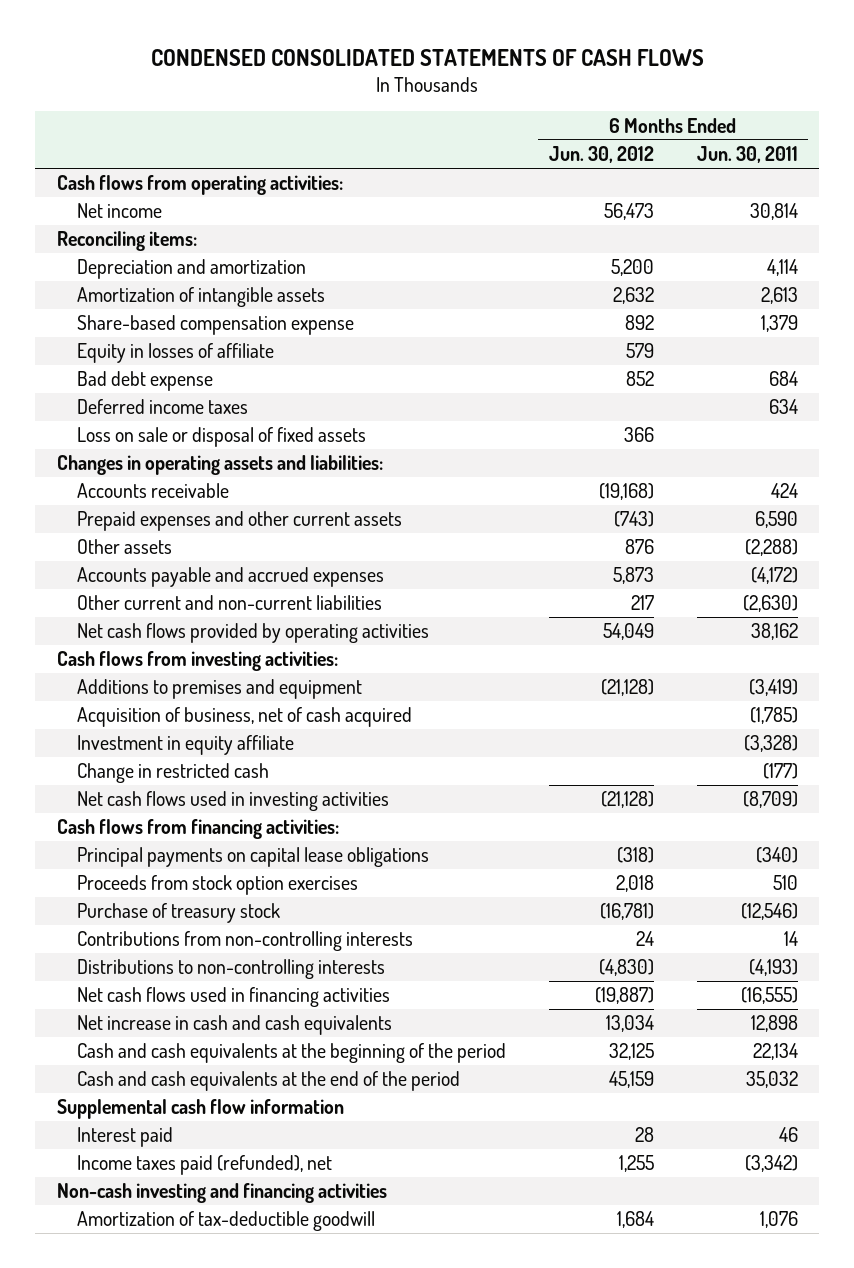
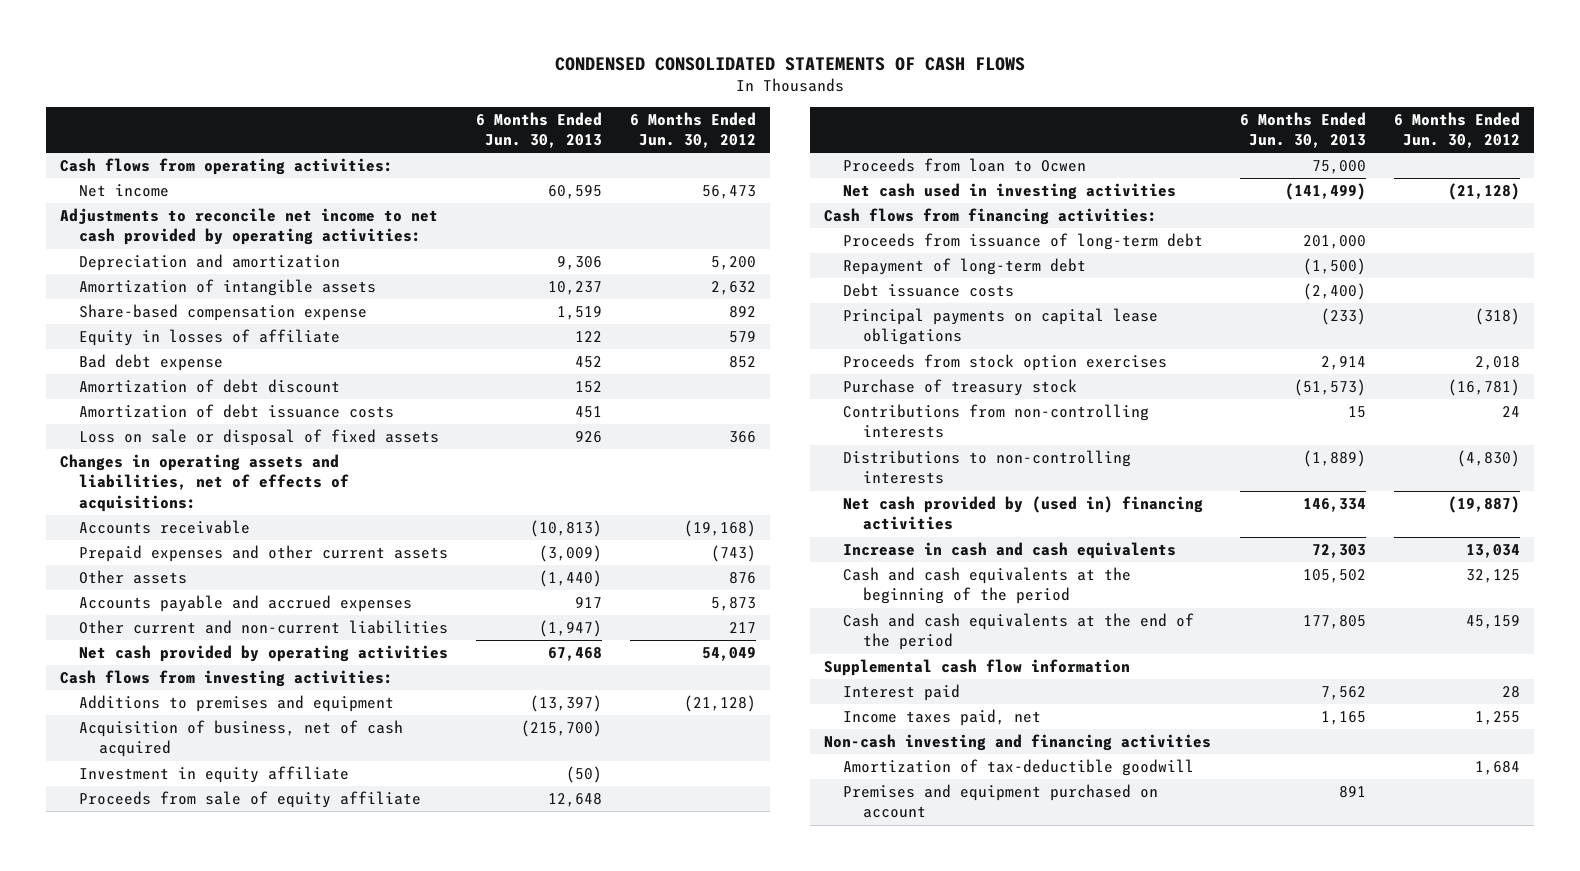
[696,146,798,164] Jun. 30, 2011 -> none
none -> [476,111,603,149] 6 Months Ended Jun. 30, 2013
[56,231,197,252] Reconciling items: -> [59,208,438,246] Adjustments to reconcile net income to net cash provided by operating activities:
[77,399,249,415] Deferred income taxes -> none
none -> [79,379,341,394] Amortization of debt discount
none -> [79,404,395,419] Amortization of debt issuance costs
[56,455,383,476] Changes in operating assets and liabilities: -> [59,454,350,512] Changes in operating assets and liabilities, net of effects of acquisitions:
[77,623,430,644] Net cash flows provided by operating activities -> [79,645,449,663] Net cash provided by operating activities
[77,763,270,784] Change in restricted cash -> none
none -> [79,791,422,809] Proceeds from sale of equity affiliate
none -> [843,158,1087,173] Proceeds from loan to Ocwen
[77,791,390,812] Net cash flows used in investing activities -> [843,183,1177,201] Net cash used in investing activities
none -> [843,233,1204,251] Proceeds from issuance of long-term debt
none -> [843,258,1087,276] Repayment of long-term debt
none -> [843,283,1015,298] Debt issuance costs
[77,987,391,1008] Net cash flows used in financing activities -> [843,496,1204,531] Net cash provided by (used in) financing activities
[77,1015,393,1036] Net increase in cash and cash equivalents -> [843,542,1177,560] Increase in cash and cash equivalents
[77,1155,333,1176] Income taxes paid (refunded), net -> [843,709,1042,727] Income taxes paid, net
none -> [843,784,1159,819] Premises and equipment purchased on account

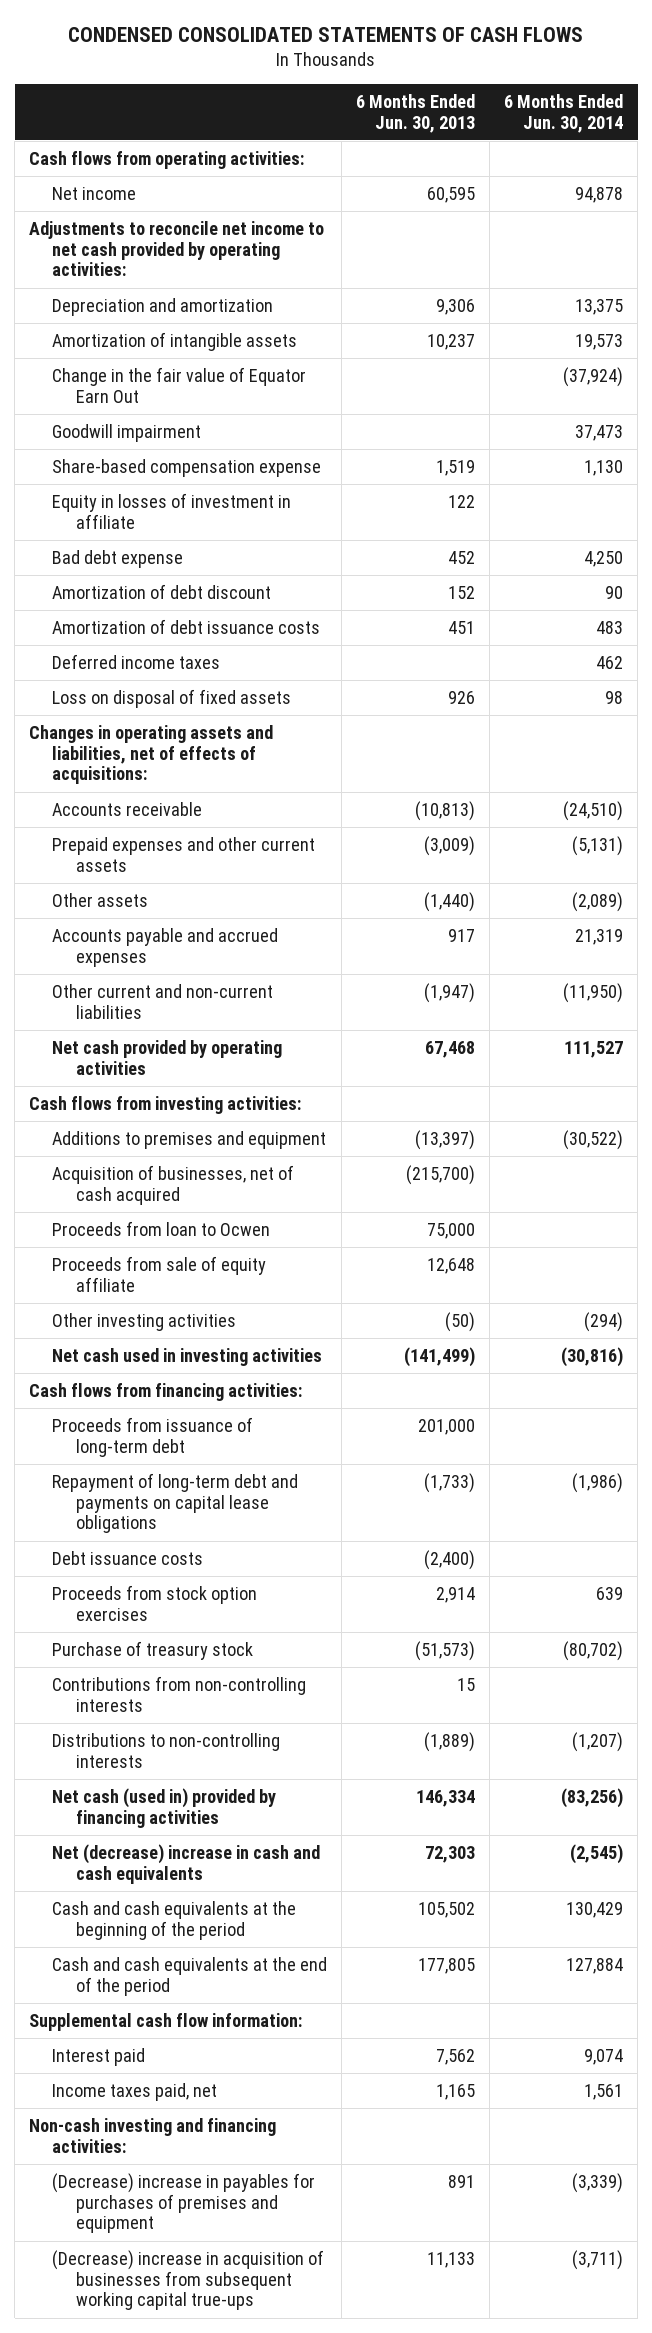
[630,111,757,149] 6 Months Ended Jun. 30, 2012 -> none
none -> [504,93,624,133] 6 Months Ended Jun. 30, 2014
none -> [52,366,307,403] Change in the fair value of Equator Earn Out
none -> [52,423,202,442] Goodwill impairment
[79,329,341,347] Equity in losses of affiliate -> [52,492,292,529] Equity in losses of investment in affiliate
none -> [52,653,221,669] Deferred income taxes
[79,429,440,447] Loss on sale or disposal of fixed assets -> [52,688,292,708] Loss on disposal of fixed assets
[79,766,350,784] Investment in equity affiliate -> none
[79,720,404,758] Acquisition of business, net of cash acquired -> [52,1164,295,1205] Acquisition of businesses, net of cash acquired
[79,791,422,809] Proceeds from sale of equity affiliate -> [52,1255,267,1292] Proceeds from sale of equity affiliate
none -> [52,1312,237,1331] Other investing activities
[843,258,1087,276] Repayment of long-term debt -> none
none -> [52,1472,299,1534] Repayment of long-term debt and payments on capital lease obligations
[843,308,1159,346] Principal payments on capital lease obligations -> none
[843,496,1204,531] Net cash provided by (used in) financing activities -> [52,1787,277,1828] Net cash (used in) provided by financing activities
[843,542,1177,560] Increase in cash and cash equivalents -> [52,1843,321,1884] Net (decrease) increase in cash and cash equivalents
[823,659,1130,677] Supplemental cash flow information -> [29,2012,303,2031] Supplemental cash flow information:
[843,759,1195,777] Amortization of tax-deductible goodwill -> none
[823,734,1211,752] Non-cash investing and financing activities -> [29,2117,277,2153] Non-cash investing and financing activities:
[843,784,1159,819] Premises and equipment purchased on account -> [52,2172,316,2234] (Decrease) increase in payables for purchases of premises and equipment
none -> [52,2249,325,2311] (Decrease) increase in acquisition of businesses from subsequent working capital true-ups

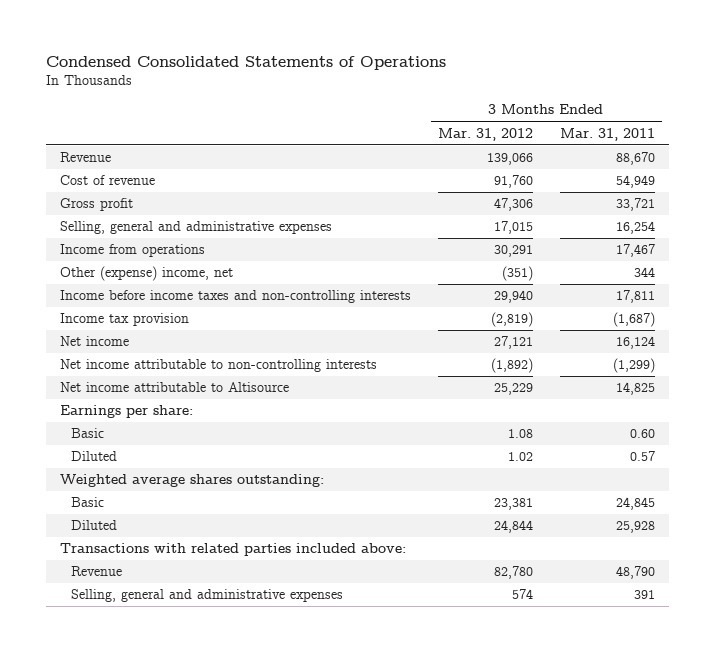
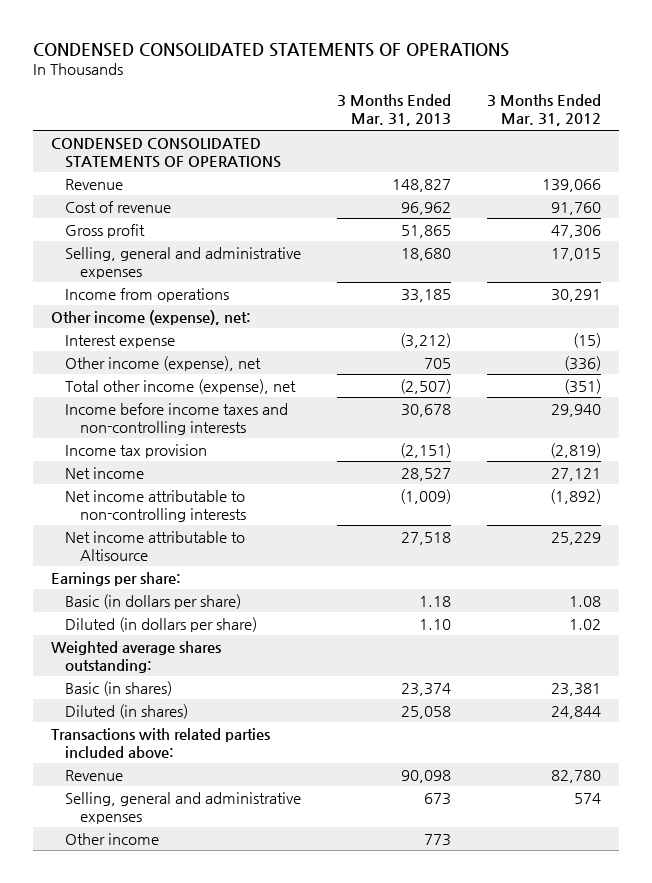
[46,55,447,70] Condensed Consolidated Statements of Operations -> [32,43,509,58] CONDENSED CONSOLIDATED STATEMENTS OF OPERATIONS
[560,127,656,141] Mar. 31, 2011 -> none
none -> [337,94,452,127] 3 Months Ended Mar. 31, 2013
none -> [50,137,282,168] CONDENSED CONSOLIDATED STATEMENTS OF OPERATIONS
none -> [50,309,251,325] Other income (expense), net:
none -> [65,334,176,348] Interest expense
none -> [65,355,262,371] Other income (expense), net
[59,266,233,282] Other (expense) income, net -> [65,378,297,394] Total other income (expense), net
[71,428,105,439] Basic -> [65,593,242,609] Basic (in dollars per share)
[71,451,118,462] Diluted -> [65,616,258,632] Diluted (in dollars per share)
[71,497,105,508] Basic -> [65,680,173,696] Basic (in shares)
[71,520,118,531] Diluted -> [65,703,189,719] Diluted (in shares)
none -> [65,832,160,845] Other income

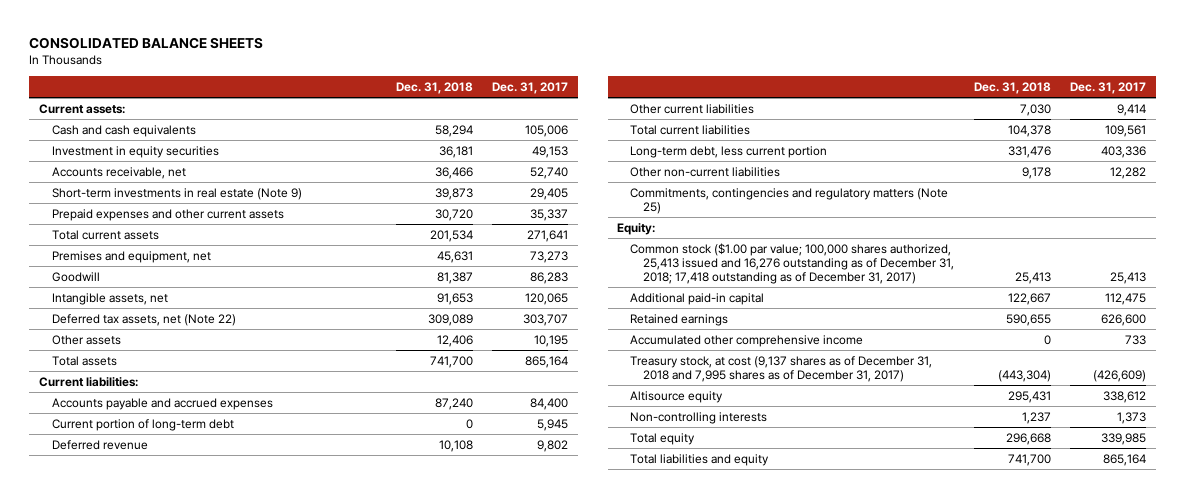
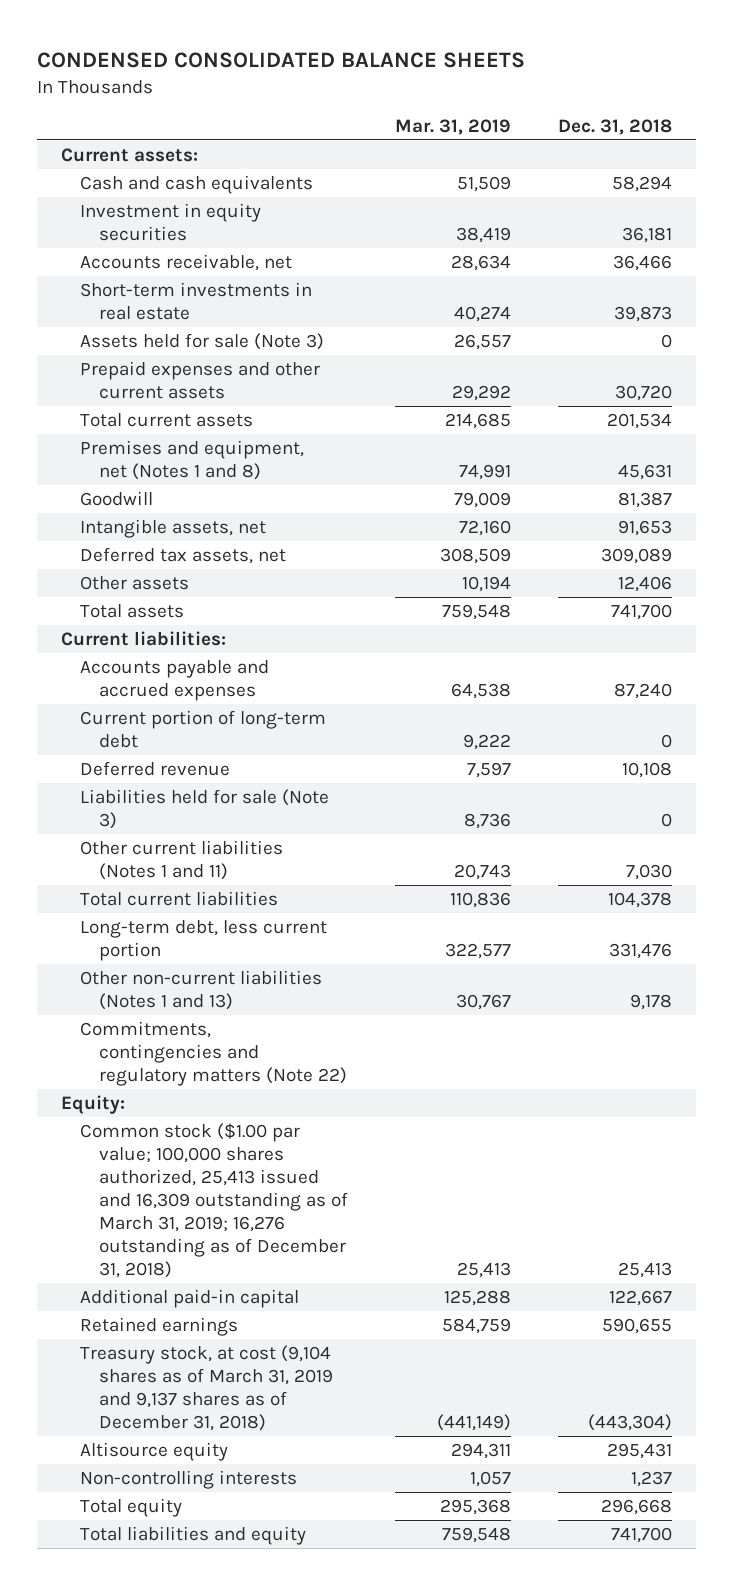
[29,37,264,50] CONSOLIDATED BALANCE SHEETS -> [37,52,526,69] CONDENSED CONSOLIDATED BALANCE SHEETS
[491,81,568,94] Dec. 31, 2017 -> none
none -> [395,118,512,135] Mar. 31, 2019
[52,187,303,200] Short-term investments in real estate (Note 9) -> [80,281,313,320] Short-term investments in real estate
none -> [80,332,325,350] Assets held for sale (Note 3)
[52,250,212,263] Premises and equipment, net -> [80,439,305,480] Premises and equipment, net (Notes 1 and 8)
[52,313,237,326] Deferred tax assets, net (Note 22) -> [80,546,287,564] Deferred tax assets, net
none -> [80,788,330,829] Liabilities held for sale (Note 3)
[630,103,755,114] Other current liabilities -> [80,839,284,880] Other current liabilities (Notes 1 and 11)
[630,166,781,177] Other non-current liabilities -> [80,969,323,1010] Other non-current liabilities (Notes 1 and 13)
[630,187,949,214] Commitments, contingencies and regulatory matters (Note 25) -> [80,1020,348,1086] Commitments, contingencies and regulatory matters (Note 22)
[630,242,955,284] Common stock ($1.00 par value; 100,000 shares authorized, 25,413 issued and 16,276 outstanding as of December 31, 2018; 17,418 outstanding as of December 31, 2017) -> [80,1122,349,1279] Common stock ($1.00 par value; 100,000 shares authorized, 25,413 issued and 16,309 outstanding as of March 31, 2019; 16,276 outstanding as of December 31, 2018)
[630,334,864,347] Accumulated other comprehensive income -> none
[630,355,933,382] Treasury stock, at cost (9,137 shares as of December 31, 2018 and 7,995 shares as of December 31, 2017) -> [80,1344,334,1432] Treasury stock, at cost (9,104 shares as of March 31, 2019 and 9,137 shares as of December 31, 2018)

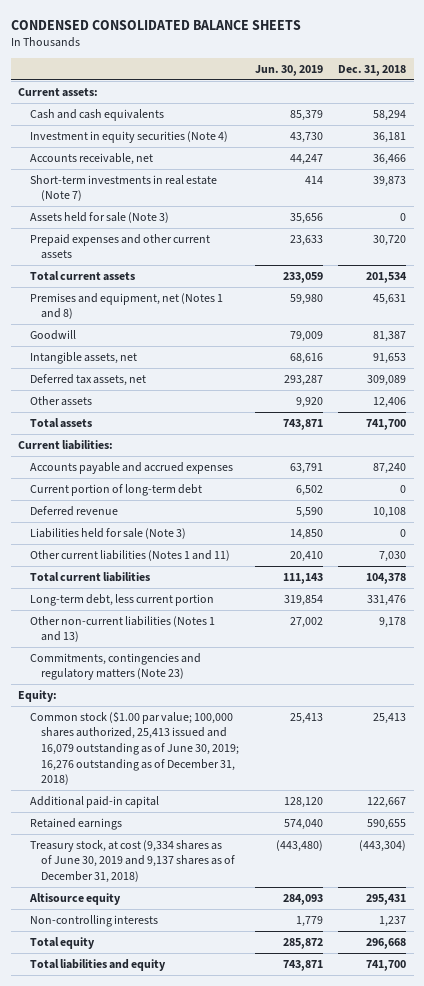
[395,118,512,135] Mar. 31, 2019 -> none
none -> [254,65,323,77] Jun. 30, 2019
[80,202,262,241] Investment in equity securities -> [29,130,228,143] Investment in equity securities (Note 4)
[80,281,313,320] Short-term investments in real estate -> [29,174,217,202] Short-term investments in real estate (Note 7)
[80,1020,348,1086] Commitments, contingencies and regulatory matters (Note 22) -> [29,652,201,681] Commitments, contingencies and regulatory matters (Note 23)
[80,1122,349,1279] Common stock ($1.00 par value; 100,000 shares authorized, 25,413 issued and 16,309 outstanding as of March 31, 2019; 16,276 outstanding as of December 31, 2018) -> [29,711,240,786] Common stock ($1.00 par value; 100,000 shares authorized, 25,413 issued and 16,079 outstanding as of June 30, 2019; 16,276 outstanding as of December 31, 2018)
[80,1344,334,1432] Treasury stock, at cost (9,104 shares as of March 31, 2019 and 9,137 shares as of December 31, 2018) -> [29,839,236,883] Treasury stock, at cost (9,334 shares as of June 30, 2019 and 9,137 shares as of December 31, 2018)

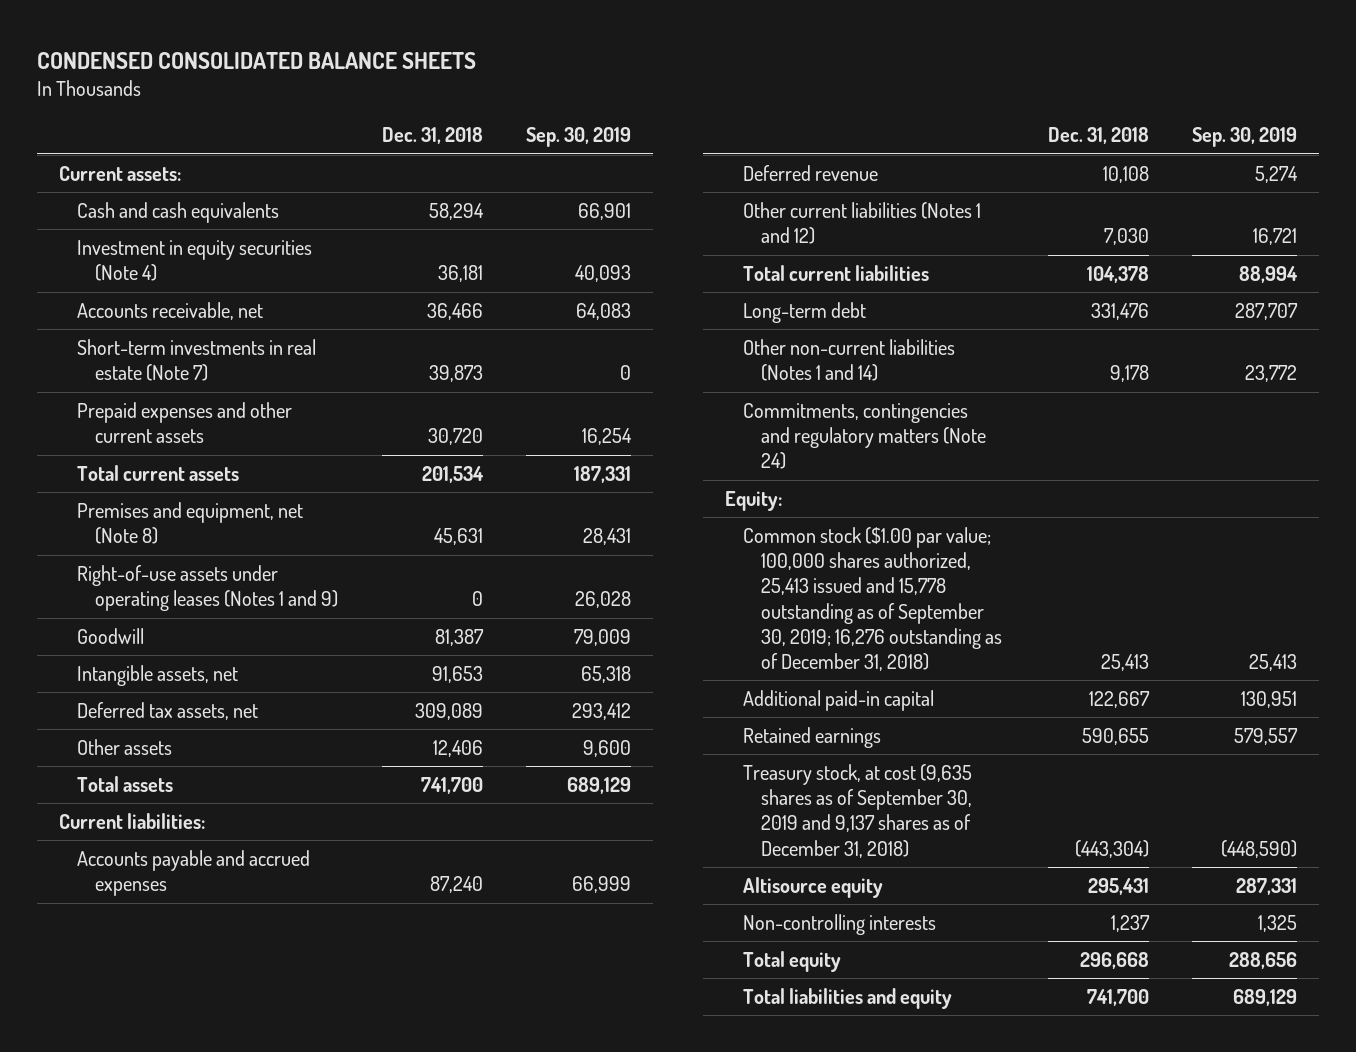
[254,65,323,77] Jun. 30, 2019 -> none
none -> [526,127,632,148] Sep. 30, 2019
[29,211,169,223] Assets held for sale (Note 3) -> none
[29,292,223,320] Premises and equipment, net (Notes 1 and 8) -> [77,502,304,545] Premises and equipment, net (Note 8)
none -> [77,565,339,612] Right-of-use assets under operating leases (Notes 1 and 9)
[29,483,202,496] Current portion of long-term debt -> none
[29,527,186,539] Liabilities held for sale (Note 3) -> none
[29,549,230,561] Other current liabilities (Notes 1 and 11) -> [743,202,982,245] Other current liabilities (Notes 1 and 12)
[29,593,214,606] Long-term debt, less current portion -> [743,302,867,324] Long-term debt
[29,615,215,643] Other non-current liabilities (Notes 1 and 13) -> [743,339,956,382] Other non-current liabilities (Notes 1 and 14)
[29,652,201,681] Commitments, contingencies and regulatory matters (Note 23) -> [743,403,987,470] Commitments, contingencies and regulatory matters (Note 24)
[29,711,240,786] Common stock ($1.00 par value; 100,000 shares authorized, 25,413 issued and 16,079 outstanding as of June 30, 2019; 16,276 outstanding as of December 31, 2018) -> [743,527,1003,671] Common stock ($1.00 par value; 100,000 shares authorized, 25,413 issued and 15,778 outstanding as of September 30, 2019; 16,276 outstanding as of December 31, 2018)
[29,839,236,883] Treasury stock, at cost (9,334 shares as of June 30, 2019 and 9,137 shares as of December 31, 2018) -> [743,764,973,858] Treasury stock, at cost (9,635 shares as of September 30, 2019 and 9,137 shares as of December 31, 2018)

